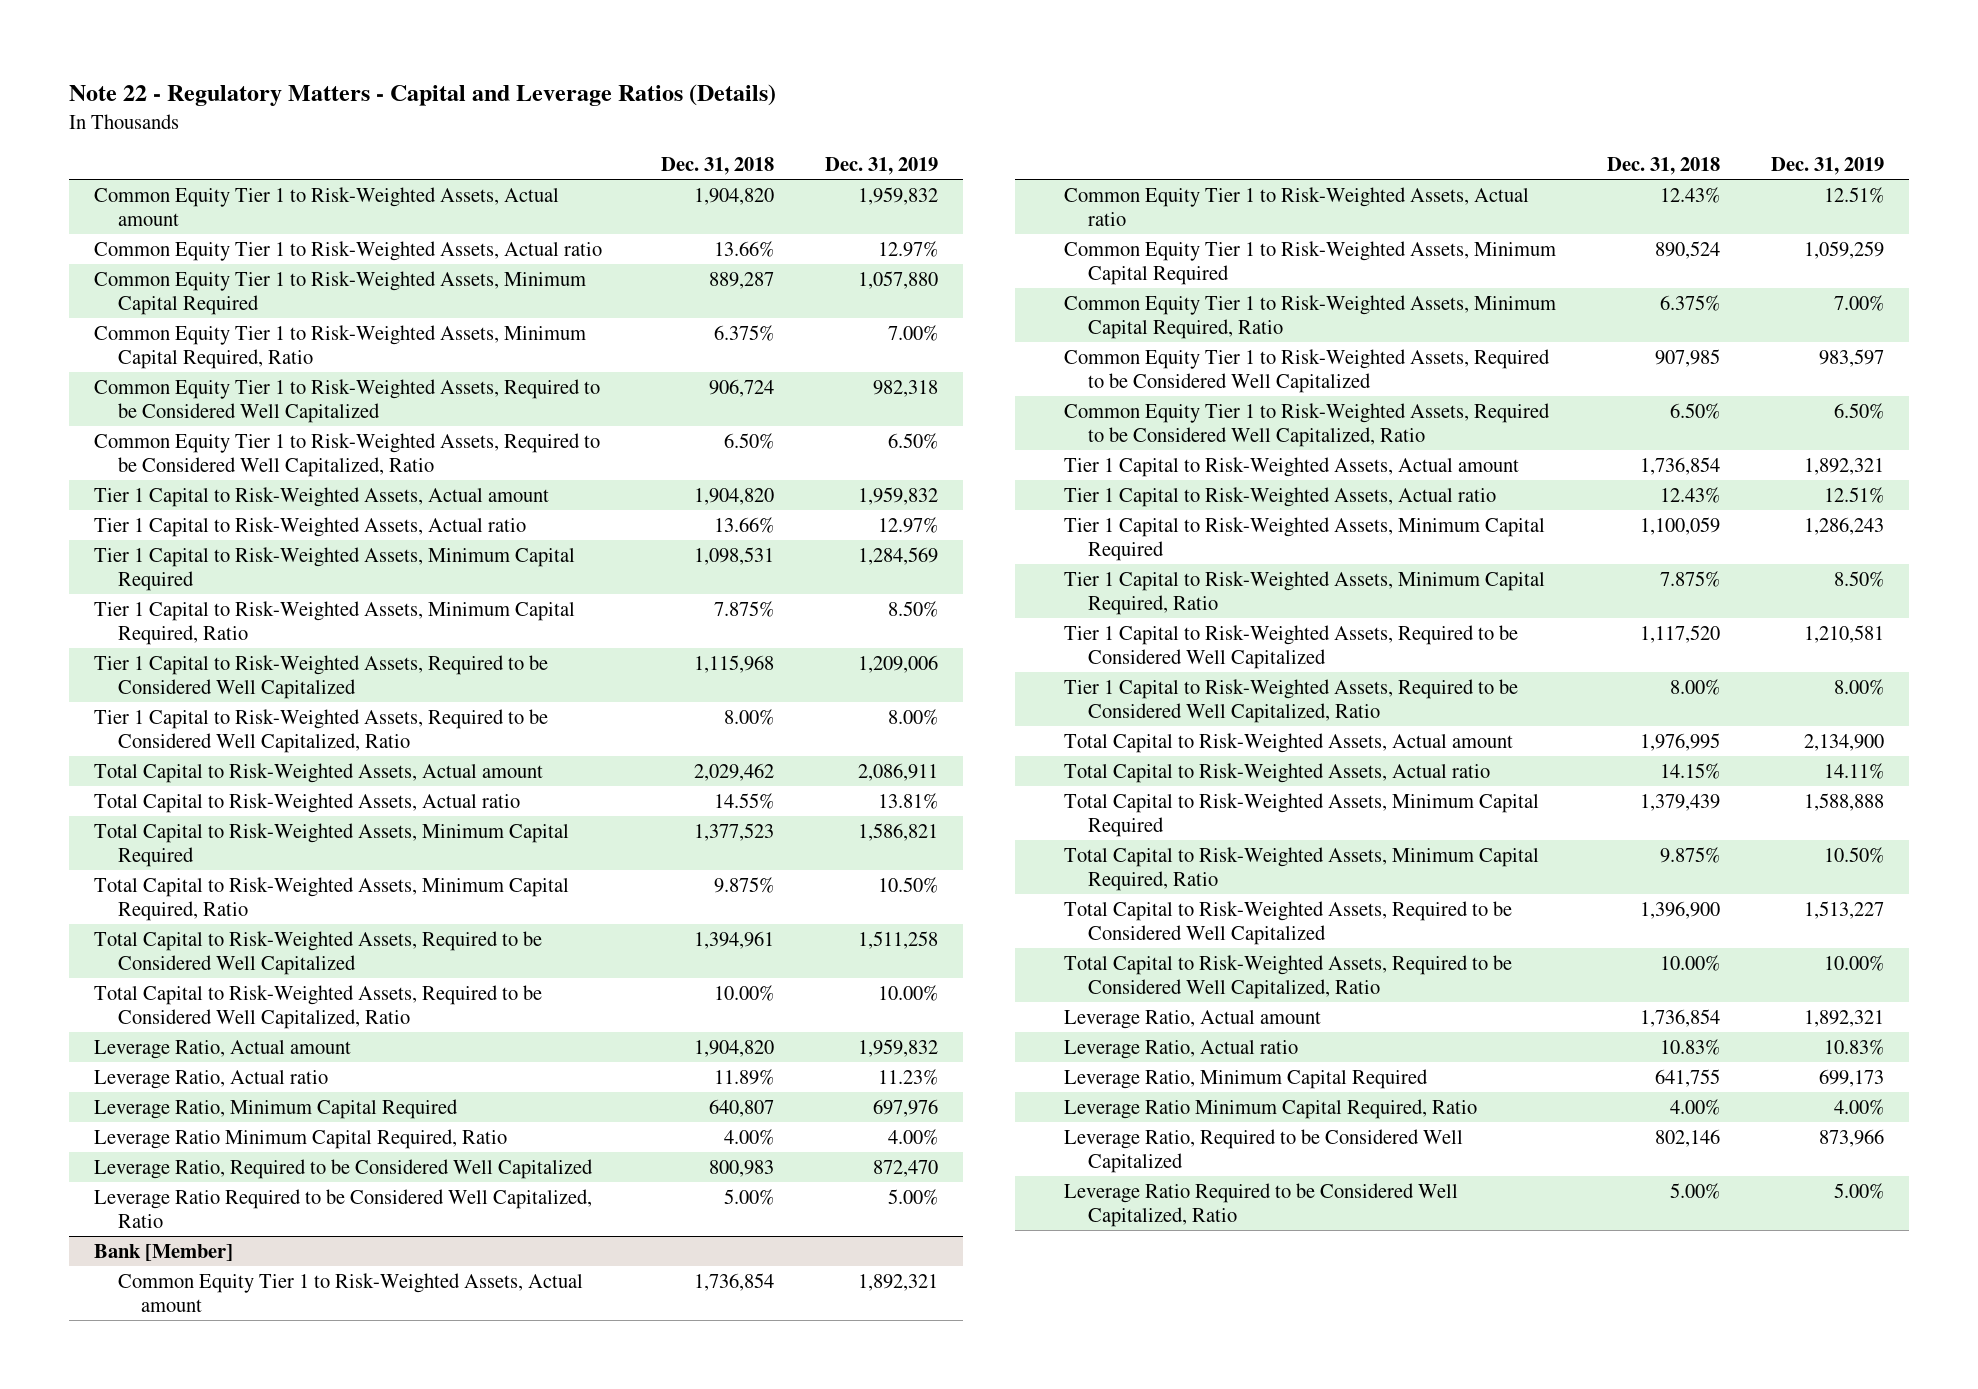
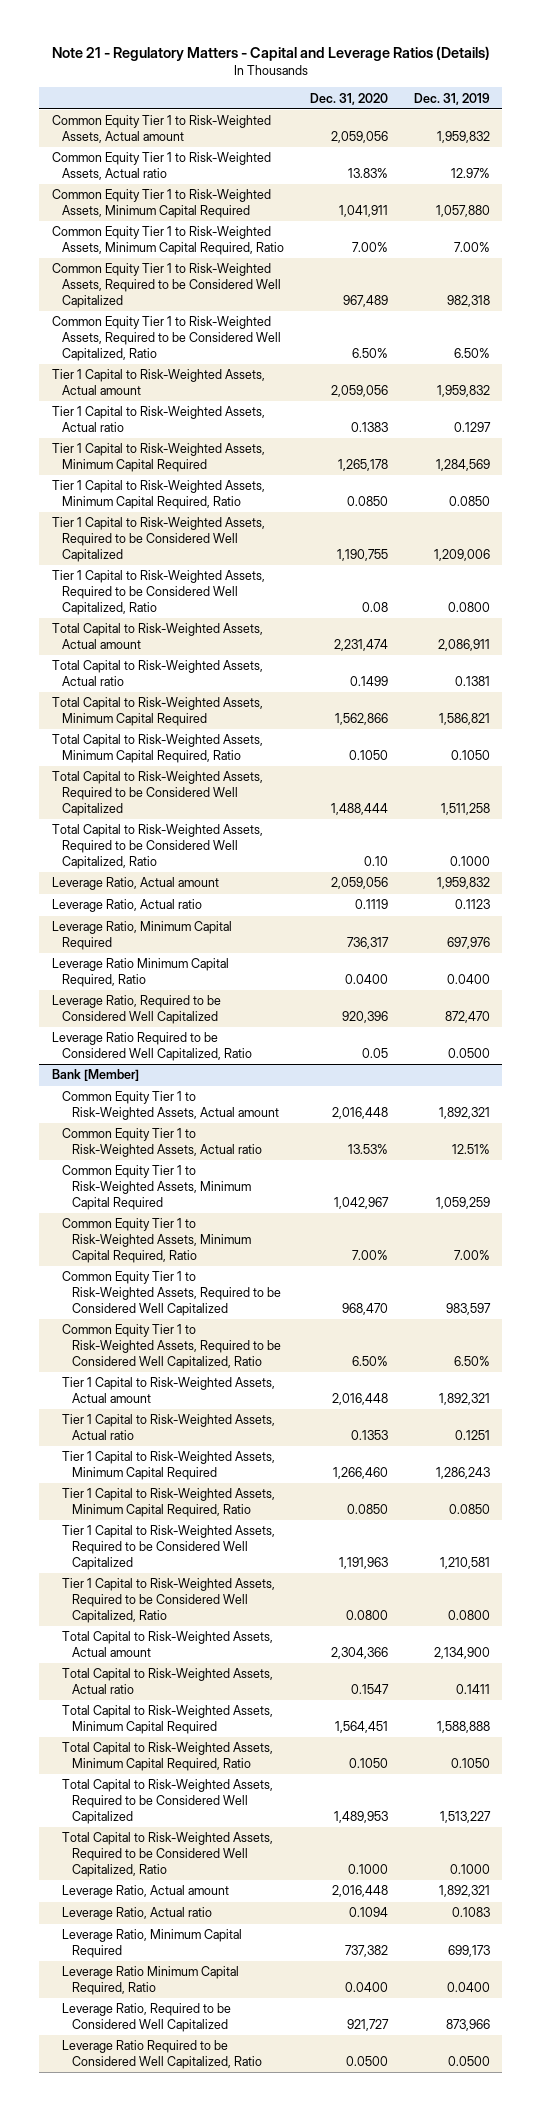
[68,83,776,106] Note 22 - Regulatory Matters - Capital and Leverage Ratios (Details) -> [51,46,490,62] Note 21 - Regulatory Matters - Capital and Leverage Ratios (Details)
[660,157,774,176] Dec. 31, 2018 -> none
none -> [309,92,388,105] Dec. 31, 2020
[877,516,938,533] 12.97% -> [453,422,491,433] 0.1297
[887,600,938,617] 8.50% -> [448,496,490,507] 0.0850
[887,708,938,725] 8.00% -> [447,601,490,612] 0.0800
[877,792,938,809] 13.81% -> [454,676,490,687] 0.1381
[877,876,938,893] 10.50% -> [450,750,490,761] 0.1050
[877,984,938,1001] 10.00% -> [449,855,490,866] 0.1000
[877,1068,938,1085] 11.23% -> [454,899,490,910] 0.1123
[887,1128,938,1145] 4.00% -> [446,974,490,985] 0.0400
[887,1188,938,1205] 5.00% -> [447,1048,490,1059] 0.0500
[1823,486,1884,503] 12.51% -> [454,1430,490,1441] 0.1251
[1833,570,1884,587] 8.50% -> [448,1504,490,1515] 0.0850
[1833,678,1884,695] 8.00% -> [447,1609,490,1620] 0.0800
[1823,762,1884,779] 14.11% -> [455,1684,490,1695] 0.1411
[1823,846,1884,863] 10.50% -> [450,1758,490,1769] 0.1050
[1823,954,1884,971] 10.00% -> [449,1863,490,1874] 0.1000
[1823,1038,1884,1055] 10.83% -> [451,1907,490,1918] 0.1083
[1833,1098,1884,1115] 4.00% -> [446,1982,490,1993] 0.0400
[1833,1182,1884,1199] 5.00% -> [447,2056,490,2067] 0.0500

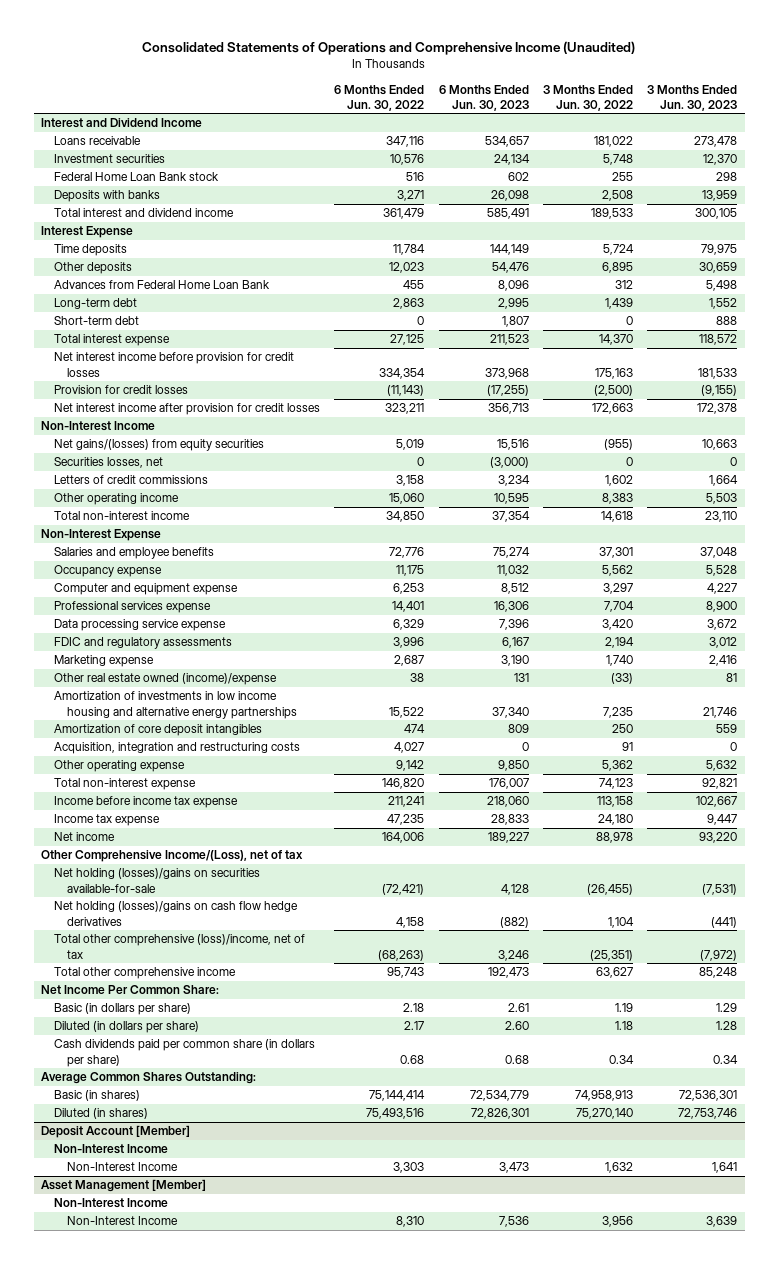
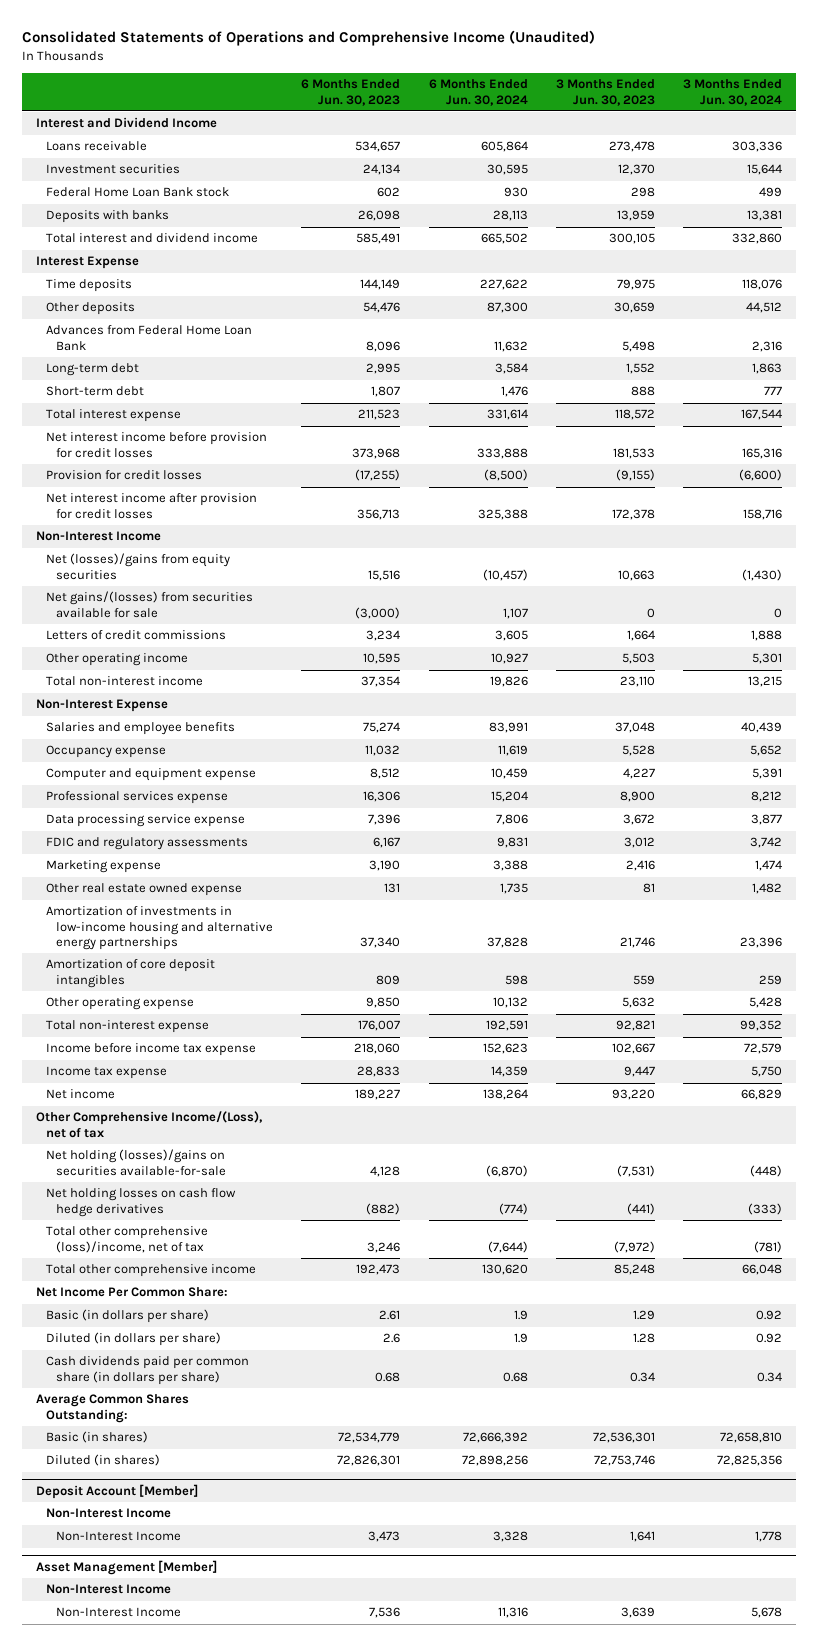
[334,84,425,111] 6 Months Ended Jun. 30, 2022 -> none
[543,84,634,111] 3 Months Ended Jun. 30, 2022 -> none
none -> [428,79,528,106] 6 Months Ended Jun. 30, 2024
none -> [683,79,783,106] 3 Months Ended Jun. 30, 2024
[53,439,264,452] Net gains/(losses) from equity securities -> [46,553,231,580] Net (losses)/gains from equity securities
[53,457,163,469] Securities losses, net -> [46,591,254,618] Net gains/(losses) from securities available for sale
[53,673,277,686] Other real estate owned (income)/expense -> [46,883,243,897] Other real estate owned expense
[53,691,297,719] Amortization of investments in low income housing and alternative energy partnerships -> [46,906,274,950] Amortization of investments in low-income housing and alternative energy partnerships
[53,742,300,755] Acquisition, integration and restructuring costs -> none
[53,901,298,926] Net holding (losses)/gains on cash flow hedge derivatives -> [46,1188,237,1217] Net holding losses on cash flow hedge derivatives
[504,1021,529,1031] 2.60 -> [383,1333,401,1344] 2.6

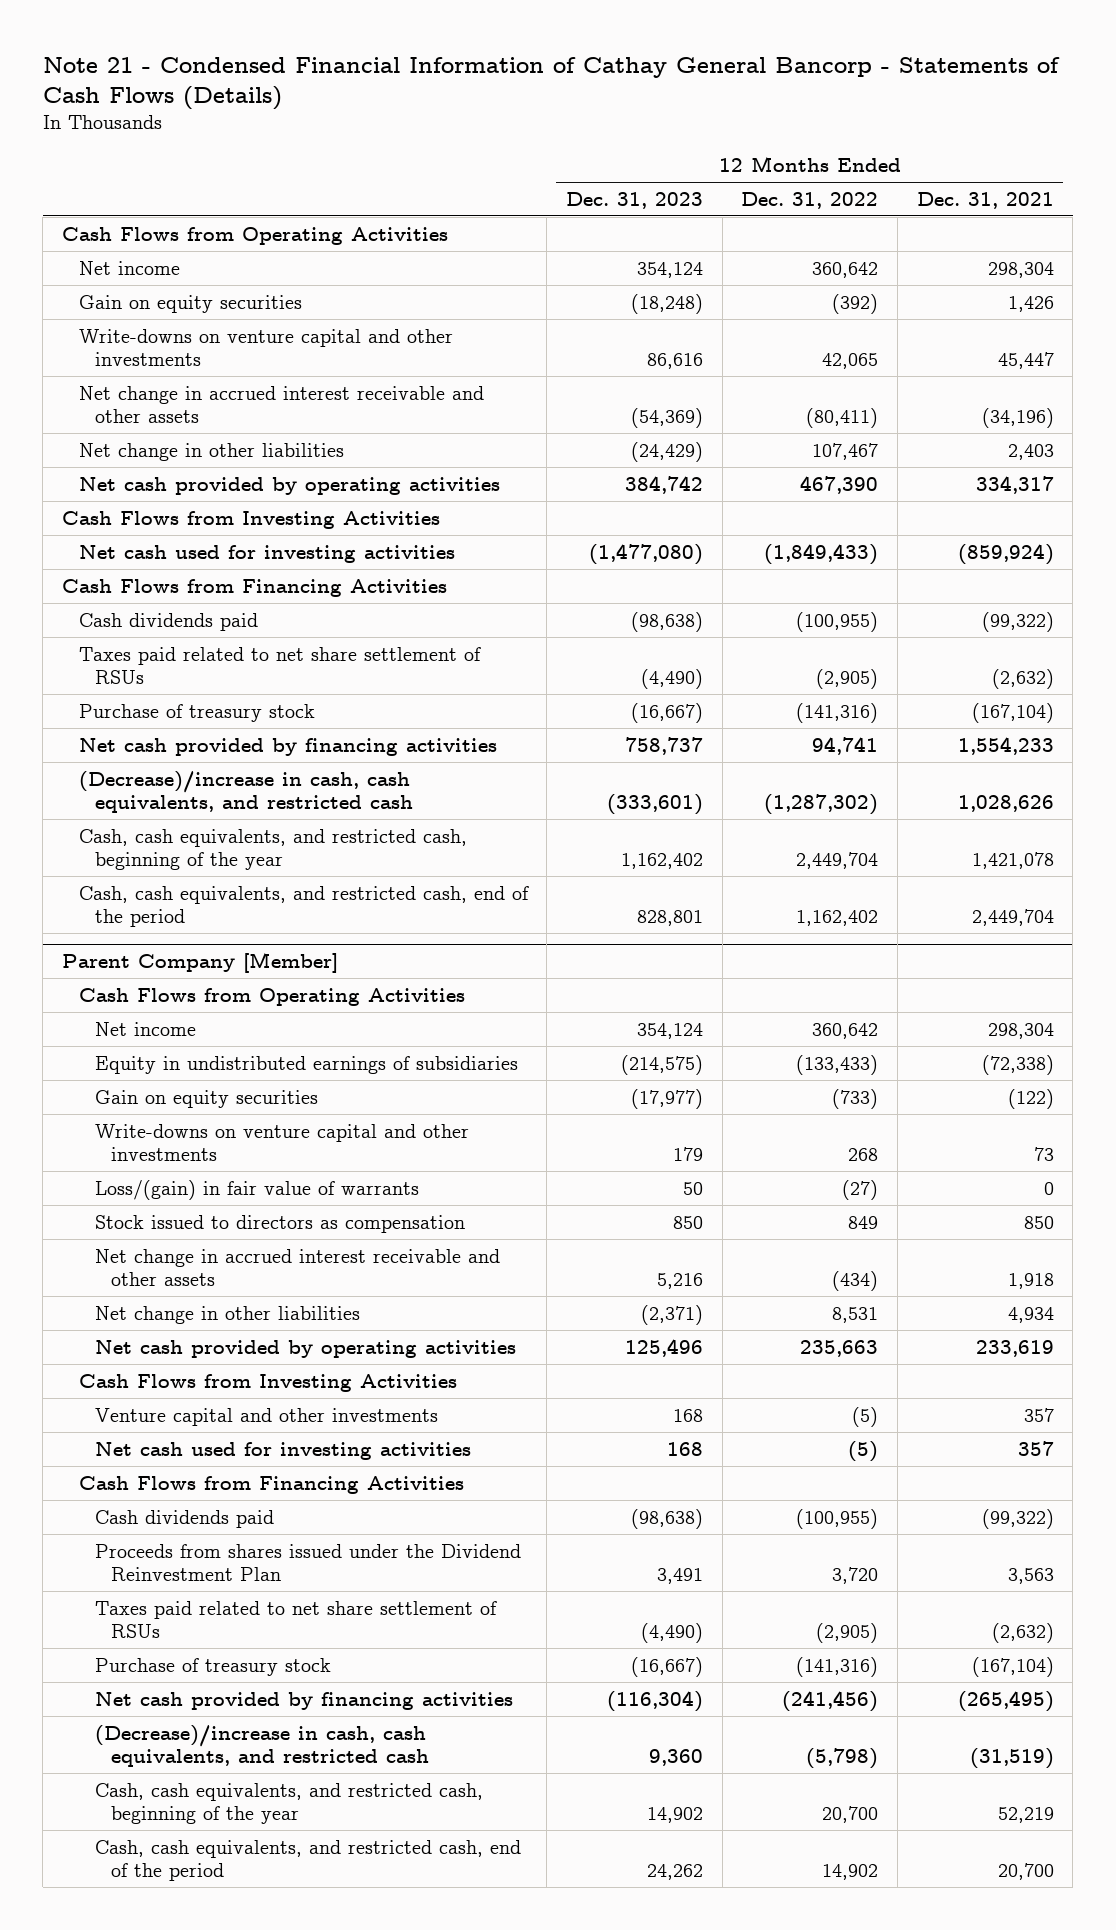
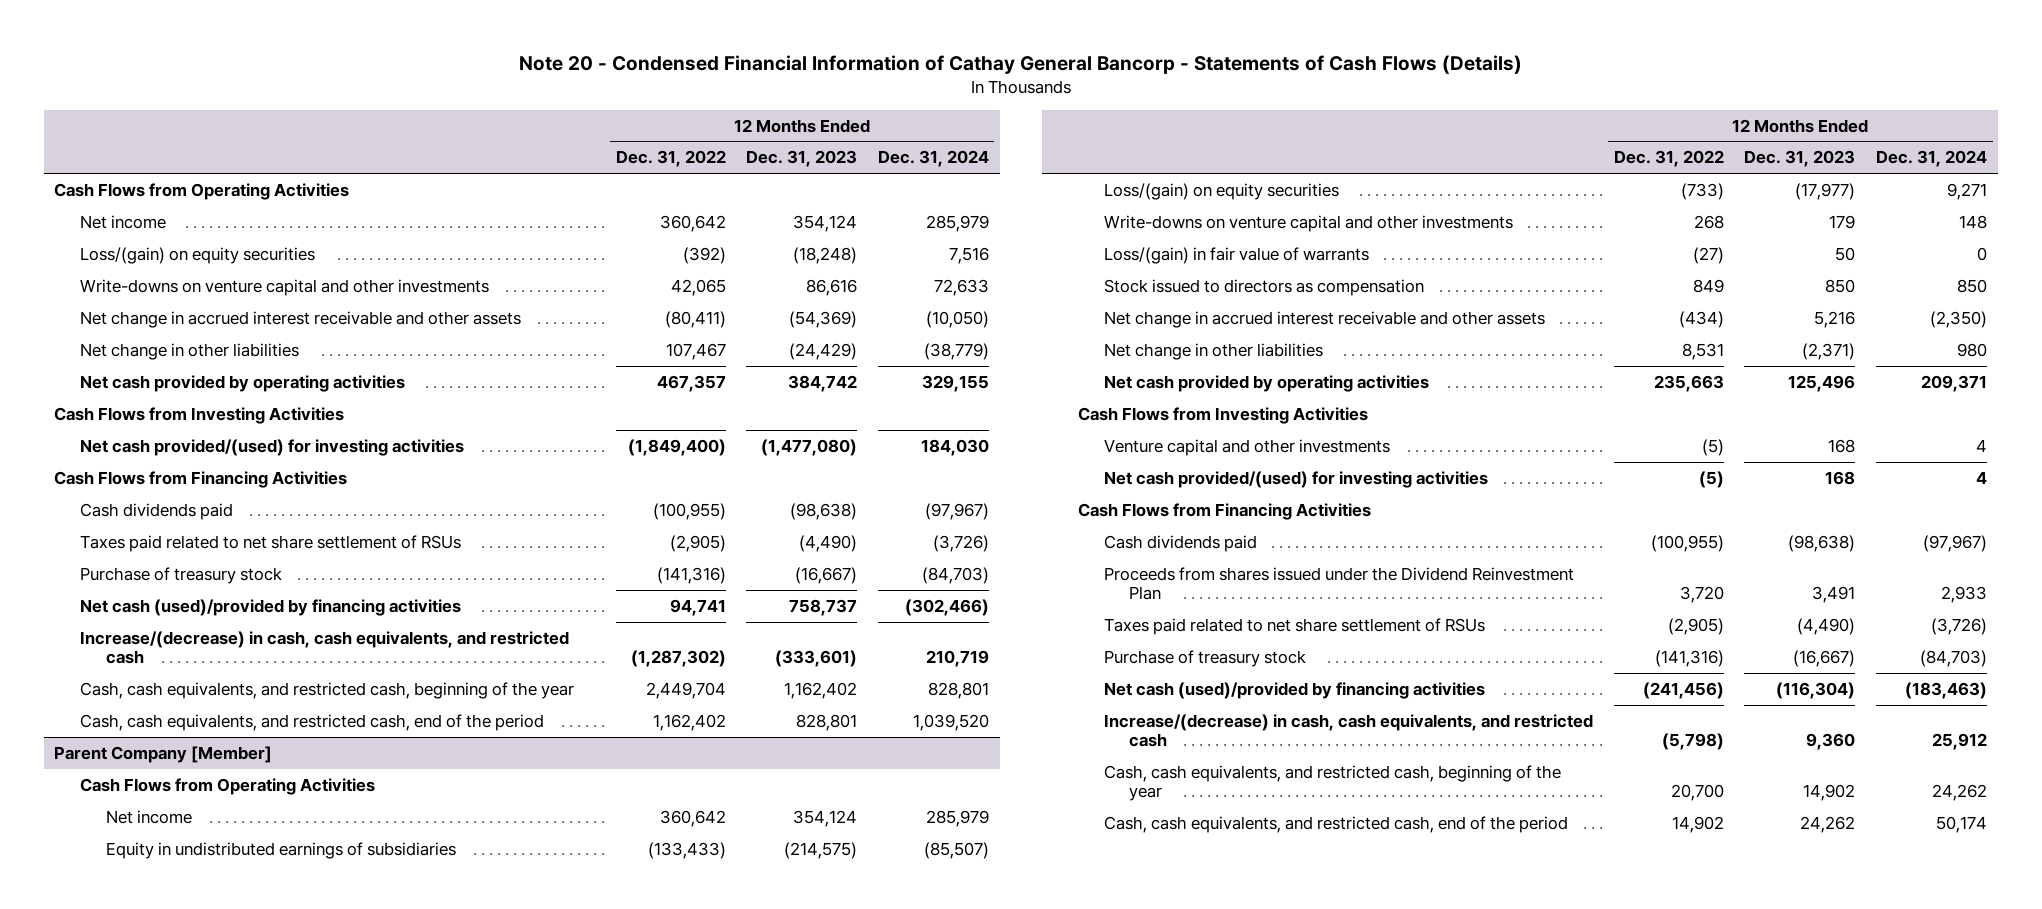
[42,56,1060,111] Note 21 - Condensed Financial Information of Cathay General Bancorp - Statements of Cash Flows (Details) -> [518,55,1522,75] Note 20 - Condensed Financial Information of Cathay General Bancorp - Statements of Cash Flows (Details)
[916,191,1054,209] Dec. 31, 2021 -> none
none -> [878,150,990,168] Dec. 31, 2024
[78,294,302,313] Gain on equity securities -> [80,246,316,264] Loss/(gain) on equity securities
[800,475,879,494] 467,390 -> [656,374,726,392] 467,357
[78,544,455,563] Net cash used for investing activities -> [80,438,465,456] Net cash provided/(used) for investing activities
[764,543,879,565] (1,849,433) -> [627,438,726,456] (1,849,400)
[78,737,497,756] Net cash provided by financing activities -> [80,598,462,616] Net cash (used)/provided by financing activities
[78,770,414,814] (Decrease)/increase in cash, cash equivalents, and restricted cash -> [80,630,570,665] Increase/(decrease) in cash, cash equivalents, and restricted cash
[95,1089,319,1108] Gain on equity securities -> [1103,182,1339,200] Loss/(gain) on equity securities
[95,1441,472,1460] Net cash used for investing activities -> [1103,470,1488,488] Net cash provided/(used) for investing activities
[95,1691,514,1710] Net cash provided by financing activities -> [1103,681,1485,699] Net cash (used)/provided by financing activities
[95,1724,430,1768] (Decrease)/increase in cash, cash equivalents, and restricted cash -> [1103,713,1593,748] Increase/(decrease) in cash, cash equivalents, and restricted cash

